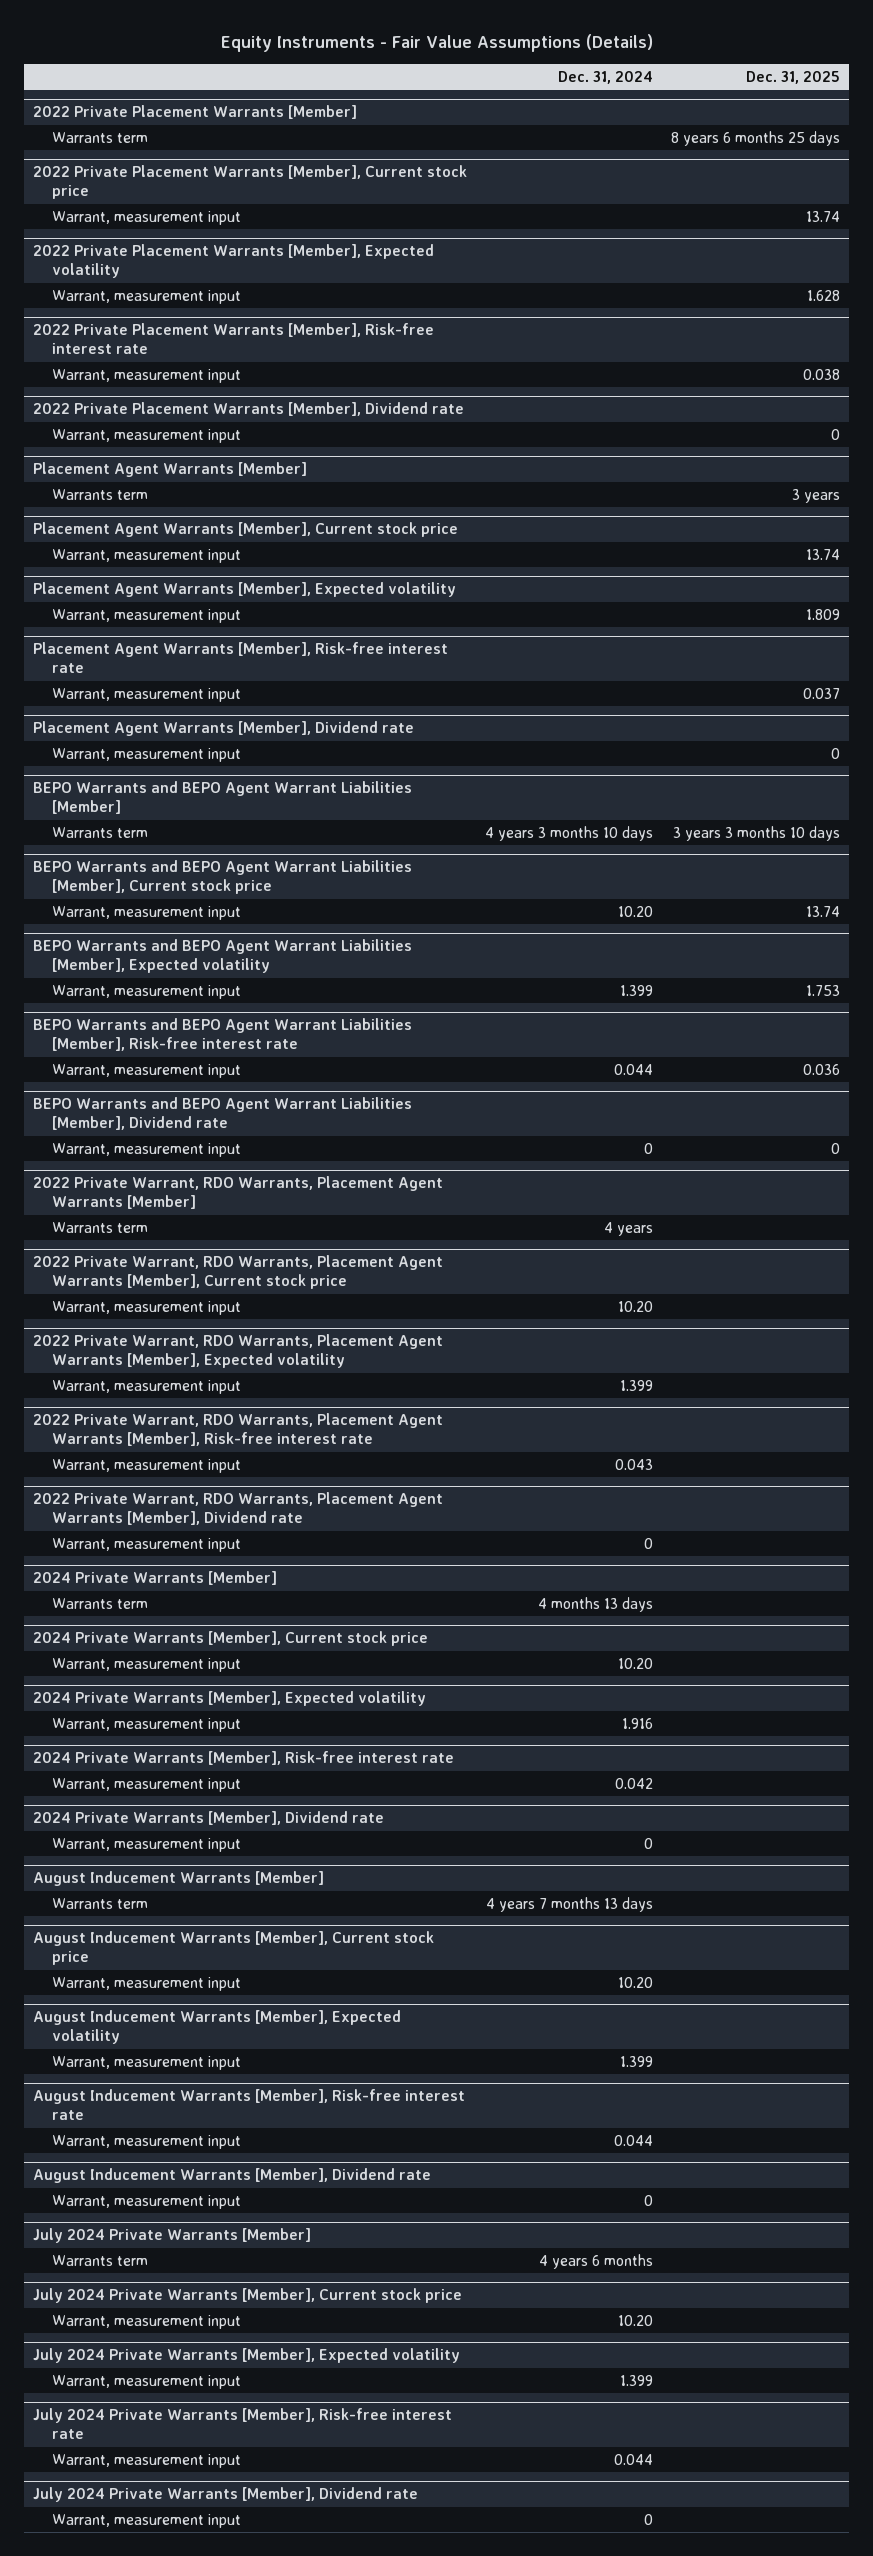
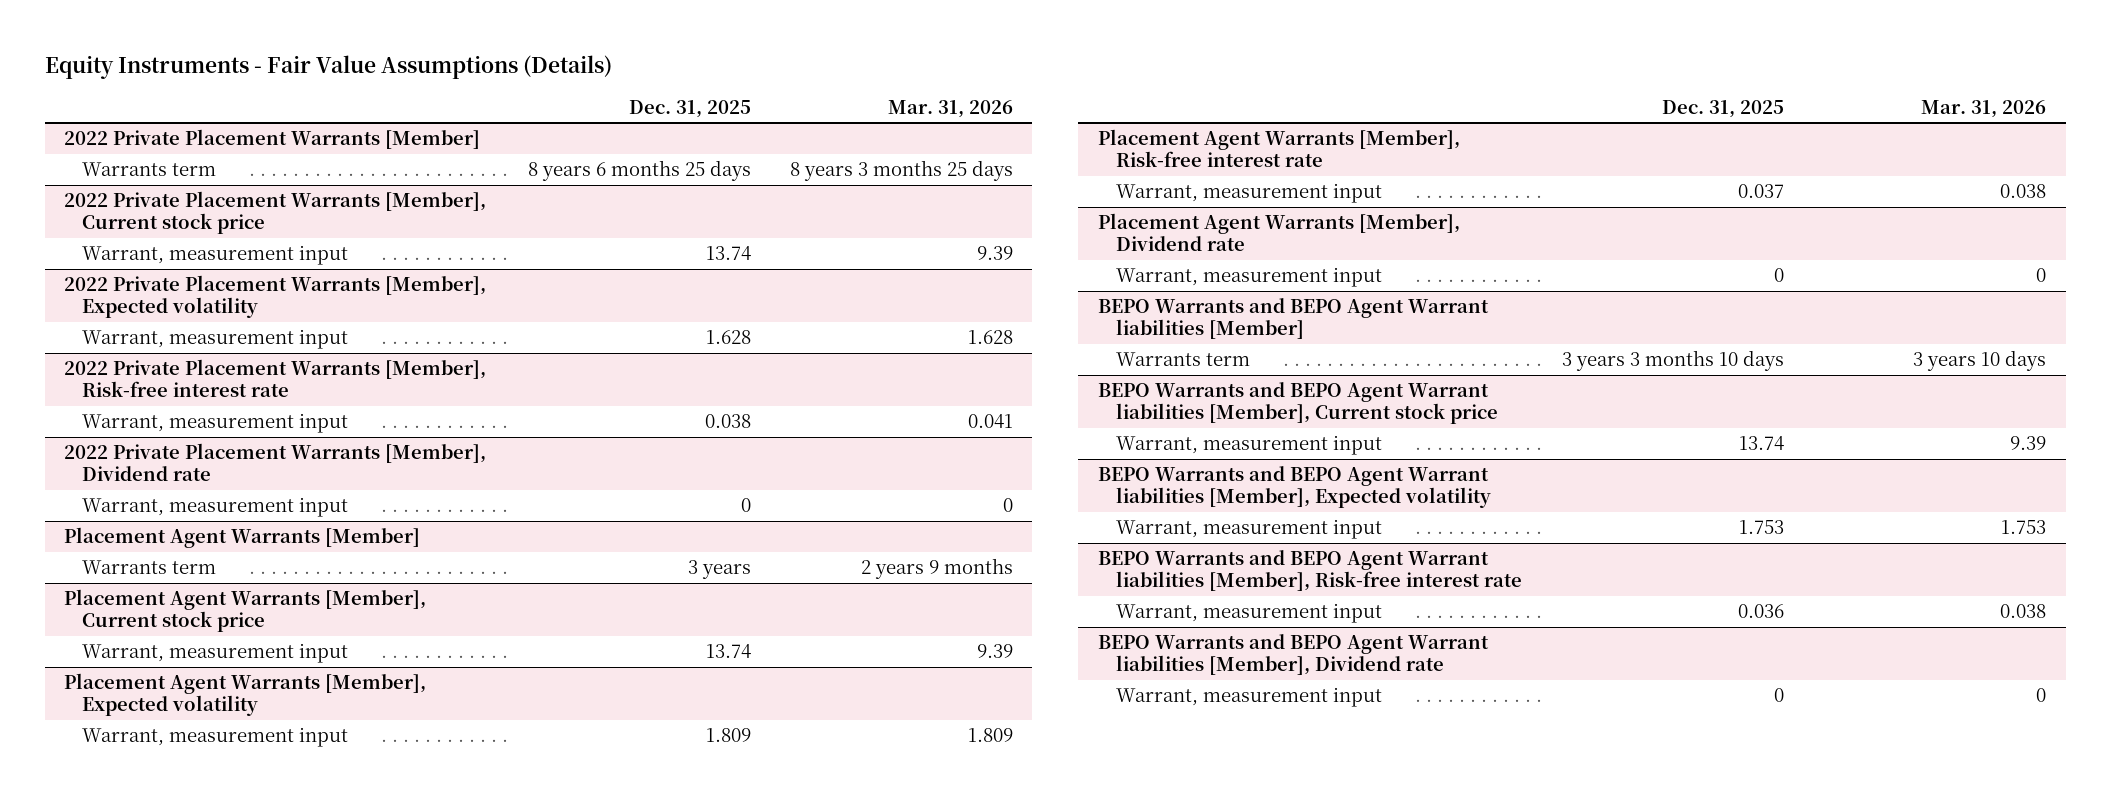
[558,70,654,84] Dec. 31, 2024 -> none
none -> [887,99,1013,118] Mar. 31, 2026
[33,781,413,815] BEPO Warrants and BEPO Agent Warrant Liabilities [Member] -> [1097,298,1489,339] BEPO Warrants and BEPO Agent Warrant liabilities [Member]
[33,860,413,895] BEPO Warrants and BEPO Agent Warrant Liabilities [Member], Current stock price -> [1097,382,1499,424] BEPO Warrants and BEPO Agent Warrant liabilities [Member], Current stock price
[33,939,413,974] BEPO Warrants and BEPO Agent Warrant Liabilities [Member], Expected volatility -> [1097,466,1492,508] BEPO Warrants and BEPO Agent Warrant liabilities [Member], Expected volatility
[33,1018,413,1052] BEPO Warrants and BEPO Agent Warrant Liabilities [Member], Risk-free interest rate -> [1097,550,1523,591] BEPO Warrants and BEPO Agent Warrant liabilities [Member], Risk-free interest rate
[33,1097,413,1131] BEPO Warrants and BEPO Agent Warrant Liabilities [Member], Dividend rate -> [1097,634,1489,675] BEPO Warrants and BEPO Agent Warrant liabilities [Member], Dividend rate
[33,1176,444,1210] 2022 Private Warrant, RDO Warrants, Placement Agent Warrants [Member] -> none
[52,1221,149,1233] Warrants term -> none
[33,1255,444,1290] 2022 Private Warrant, RDO Warrants, Placement Agent Warrants [Member], Current stock price -> none
[52,1300,242,1315] Warrant, measurement input -> none
[33,1334,444,1369] 2022 Private Warrant, RDO Warrants, Placement Agent Warrants [Member], Expected volatility -> none
[52,1379,242,1394] Warrant, measurement input -> none
[33,1413,444,1447] 2022 Private Warrant, RDO Warrants, Placement Agent Warrants [Member], Risk-free interest rate -> none
[52,1458,242,1473] Warrant, measurement input -> none
[33,1492,444,1526] 2022 Private Warrant, RDO Warrants, Placement Agent Warrants [Member], Dividend rate -> none
[52,1537,242,1552] Warrant, measurement input -> none
[33,1571,278,1586] 2024 Private Warrants [Member] -> none
[52,1597,149,1609] Warrants term -> none
[33,1631,429,1647] 2024 Private Warrants [Member], Current stock price -> none
[52,1657,242,1672] Warrant, measurement input -> none
[33,1691,427,1707] 2024 Private Warrants [Member], Expected volatility -> none
[52,1717,242,1732] Warrant, measurement input -> none
[33,1751,455,1766] 2024 Private Warrants [Member], Risk-free interest rate -> none
[52,1777,242,1792] Warrant, measurement input -> none
[33,1811,385,1826] 2024 Private Warrants [Member], Dividend rate -> none
[52,1837,242,1852] Warrant, measurement input -> none
[33,1871,325,1887] August Inducement Warrants [Member] -> none
[52,1897,149,1909] Warrants term -> none
[33,1931,435,1966] August Inducement Warrants [Member], Current stock price -> none
[52,1976,242,1991] Warrant, measurement input -> none
[33,2010,402,2045] August Inducement Warrants [Member], Expected volatility -> none
[52,2055,242,2070] Warrant, measurement input -> none
[33,2089,466,2121] August Inducement Warrants [Member], Risk-free interest rate -> none
[52,2134,242,2149] Warrant, measurement input -> none
[33,2168,432,2184] August Inducement Warrants [Member], Dividend rate -> none
[52,2194,242,2209] Warrant, measurement input -> none
[33,2228,312,2244] July 2024 Private Warrants [Member] -> none
[52,2254,149,2266] Warrants term -> none
[33,2288,463,2304] July 2024 Private Warrants [Member], Current stock price -> none
[52,2314,242,2329] Warrant, measurement input -> none
[33,2348,461,2364] July 2024 Private Warrants [Member], Expected volatility -> none
[52,2374,242,2389] Warrant, measurement input -> none
[33,2408,453,2440] July 2024 Private Warrants [Member], Risk-free interest rate -> none
[52,2453,242,2468] Warrant, measurement input -> none
[33,2487,419,2503] July 2024 Private Warrants [Member], Dividend rate -> none
[52,2513,242,2528] Warrant, measurement input -> none

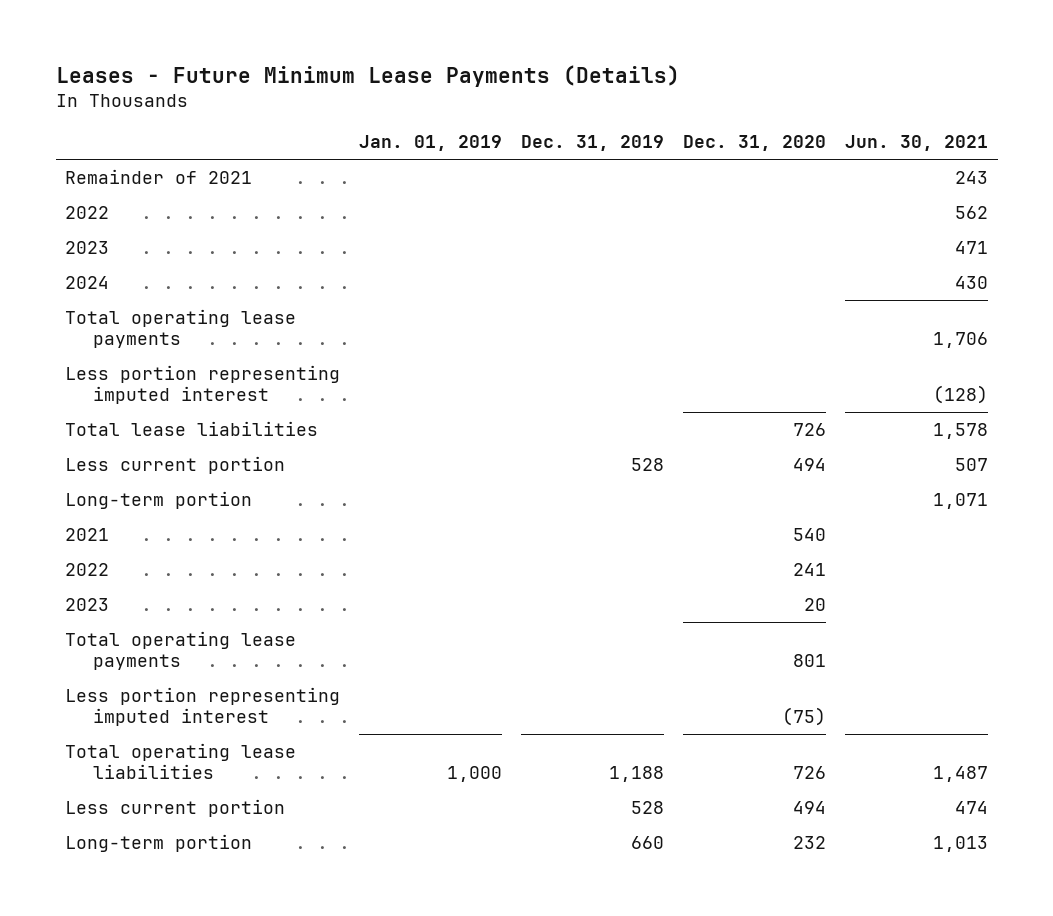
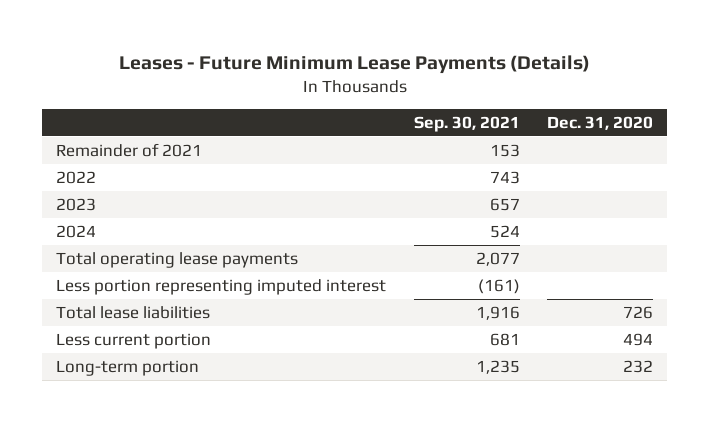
[359,135,503,152] Jan. 01, 2019 -> none
[521,135,665,152] Dec. 31, 2019 -> none
[845,135,989,152] Jun. 30, 2021 -> none
none -> [413,115,520,132] Sep. 30, 2021
[65,490,253,509] Long-term portion -> none
[65,527,110,541] 2021 -> none
[65,562,110,576] 2022 -> none
[65,597,110,611] 2023 -> none
[65,630,297,670] Total operating lease payments -> none
[65,686,341,726] Less portion representing imputed interest -> none
[65,742,297,779] Total operating lease liabilities -> none
[65,798,286,817] Less current portion -> none

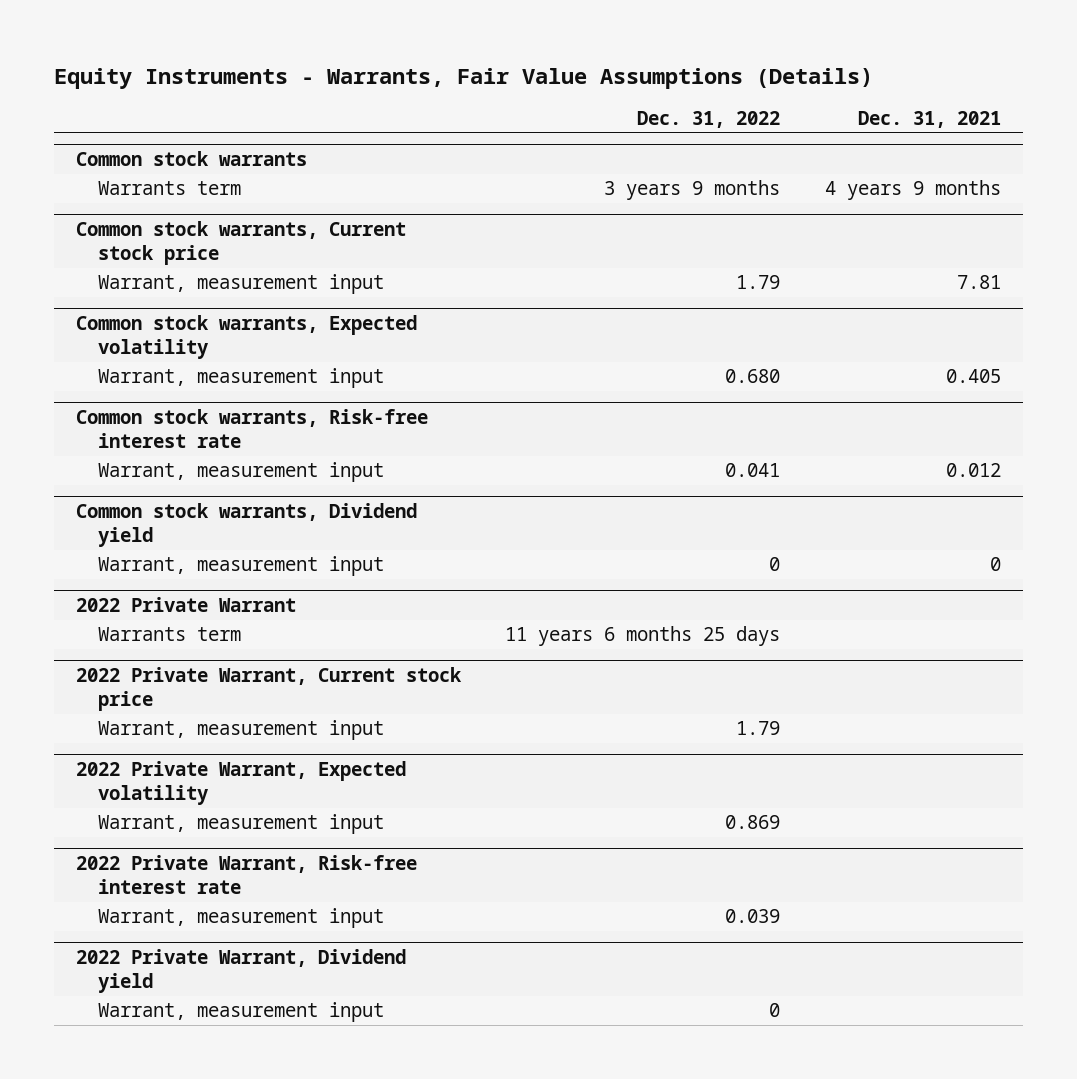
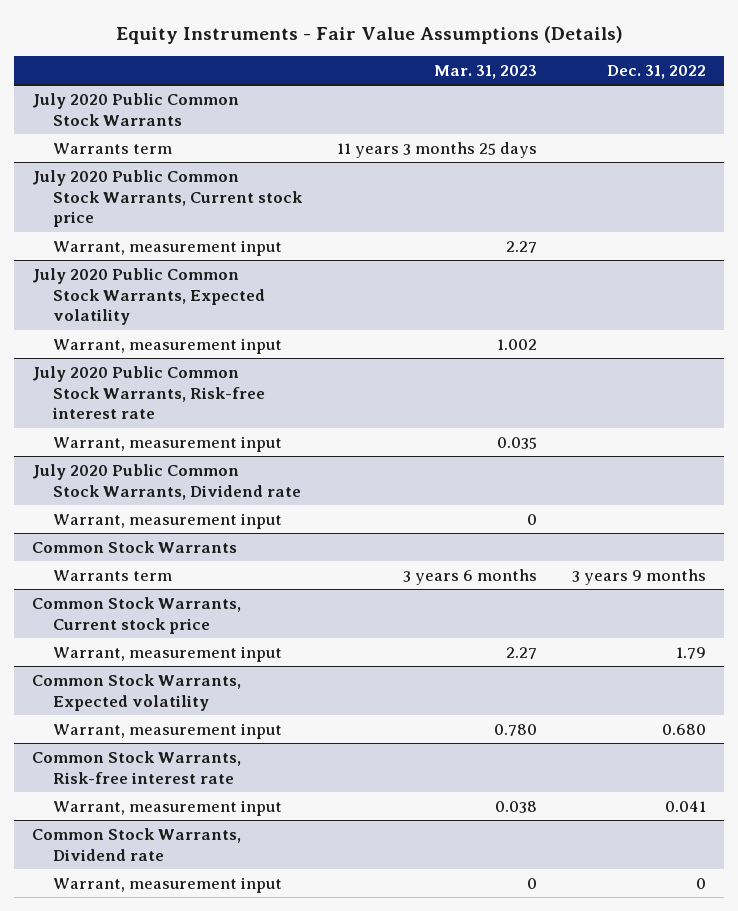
[54,68,874,90] Equity Instruments - Warrants, Fair Value Assumptions (Details) -> [116,25,624,44] Equity Instruments - Fair Value Assumptions (Details)
[857,110,1001,128] Dec. 31, 2021 -> none
none -> [434,64,538,79] Mar. 31, 2023
none -> [31,92,239,126] July 2020 Public Common Stock Warrants
none -> [52,142,172,154] Warrants term
none -> [31,169,303,228] July 2020 Public Common Stock Warrants, Current stock price
none -> [52,239,282,256] Warrant, measurement input
none -> [31,267,265,326] July 2020 Public Common Stock Warrants, Expected volatility
none -> [52,337,282,354] Warrant, measurement input
none -> [31,365,265,420] July 2020 Public Common Stock Warrants, Risk-free interest rate
none -> [52,435,282,452] Warrant, measurement input
none -> [31,463,301,500] July 2020 Public Common Stock Warrants, Dividend rate
none -> [52,512,282,529] Warrant, measurement input
[76,151,308,167] Common stock warrants -> [31,540,237,553] Common Stock Warrants
[76,221,407,266] Common stock warrants, Current stock price -> [31,596,241,634] Common Stock Warrants, Current stock price
[76,315,418,360] Common stock warrants, Expected volatility -> [31,673,241,711] Common Stock Warrants, Expected volatility
[76,409,429,449] Common stock warrants, Risk-free interest rate -> [31,750,241,784] Common Stock Warrants, Risk-free interest rate
[76,503,418,548] Common stock warrants, Dividend yield -> [31,827,241,861] Common Stock Warrants, Dividend rate
[76,597,297,613] 2022 Private Warrant -> none
[98,627,242,642] Warrants term -> none
[76,667,463,712] 2022 Private Warrant, Current stock price -> none
[98,720,385,741] Warrant, measurement input -> none
[76,761,407,806] 2022 Private Warrant, Expected volatility -> none
[98,814,385,835] Warrant, measurement input -> none
[76,855,418,895] 2022 Private Warrant, Risk-free interest rate -> none
[98,908,385,929] Warrant, measurement input -> none
[76,949,407,994] 2022 Private Warrant, Dividend yield -> none
[98,1002,385,1023] Warrant, measurement input -> none

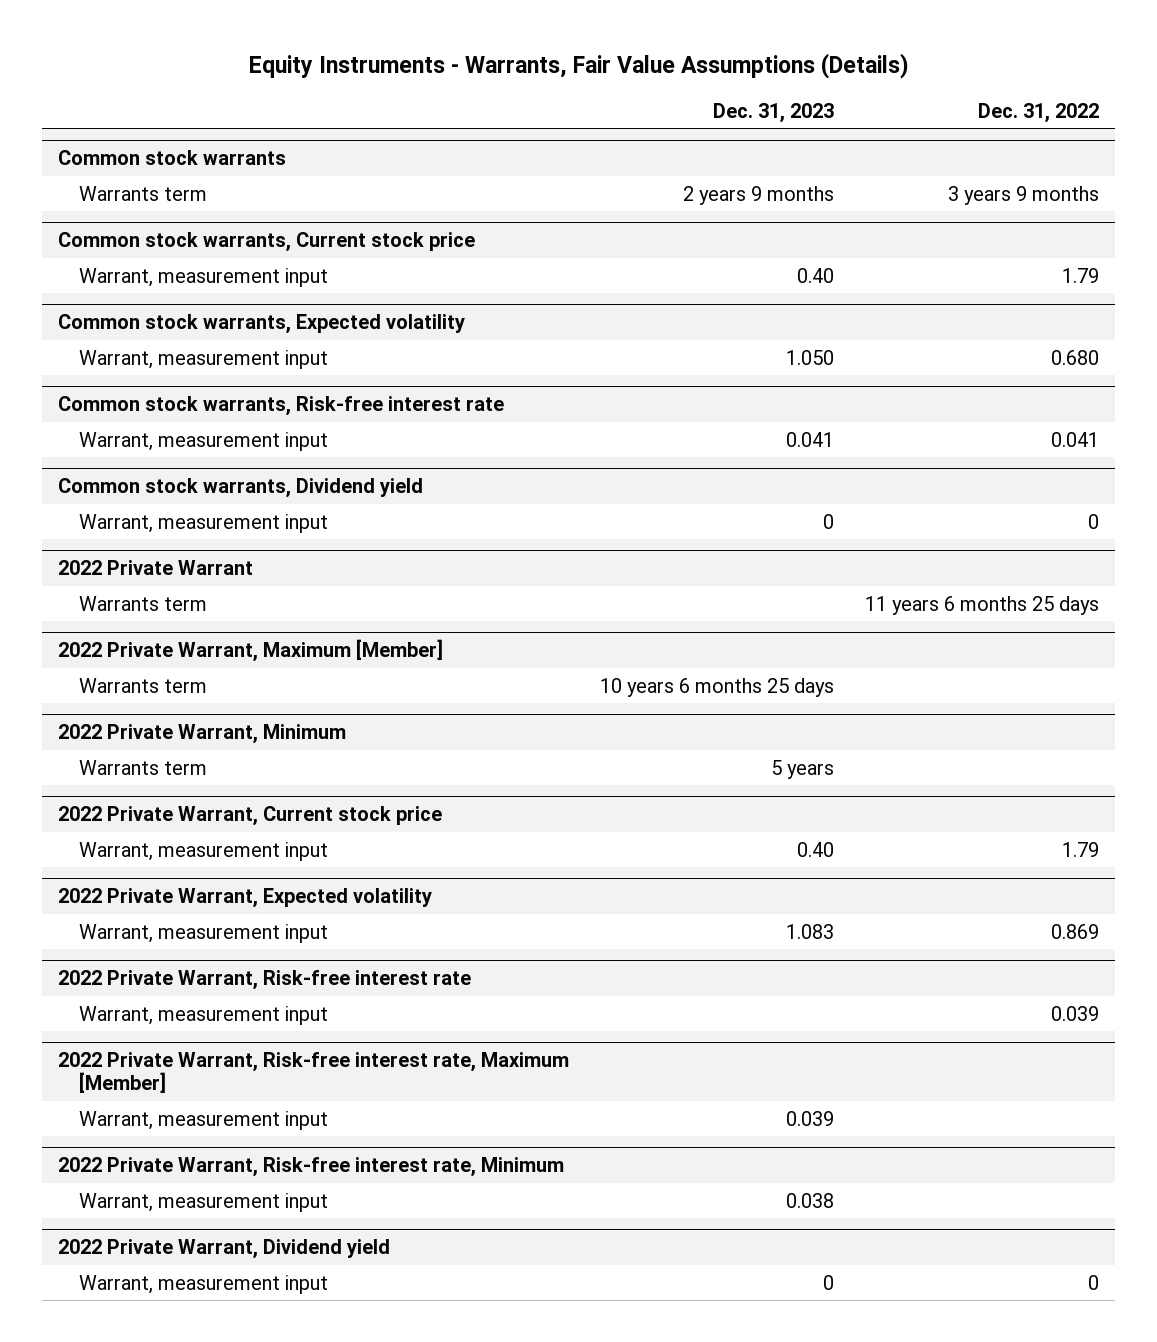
[116,25,624,44] Equity Instruments - Fair Value Assumptions (Details) -> [248,53,909,80] Equity Instruments - Warrants, Fair Value Assumptions (Details)
[434,64,538,79] Mar. 31, 2023 -> none
none -> [713,102,835,123] Dec. 31, 2023
[31,92,239,126] July 2020 Public Common Stock Warrants -> none
[52,142,172,154] Warrants term -> none
[31,169,303,228] July 2020 Public Common Stock Warrants, Current stock price -> none
[52,239,282,256] Warrant, measurement input -> none
[31,267,265,326] July 2020 Public Common Stock Warrants, Expected volatility -> none
[52,337,282,354] Warrant, measurement input -> none
[31,365,265,420] July 2020 Public Common Stock Warrants, Risk-free interest rate -> none
[52,435,282,452] Warrant, measurement input -> none
[31,463,301,500] July 2020 Public Common Stock Warrants, Dividend rate -> none
[52,512,282,529] Warrant, measurement input -> none
[31,540,237,553] Common Stock Warrants -> [57,150,286,166] Common stock warrants
[31,596,241,634] Common Stock Warrants, Current stock price -> [57,232,475,253] Common stock warrants, Current stock price
[31,673,241,711] Common Stock Warrants, Expected volatility -> [57,314,465,335] Common stock warrants, Expected volatility
[31,750,241,784] Common Stock Warrants, Risk-free interest rate -> [57,396,504,417] Common stock warrants, Risk-free interest rate
[31,827,241,861] Common Stock Warrants, Dividend rate -> [57,478,423,499] Common stock warrants, Dividend yield
none -> [57,560,253,576] 2022 Private Warrant
none -> [79,595,208,611] Warrants term
none -> [57,639,443,663] 2022 Private Warrant, Maximum [Member]
none -> [79,677,208,693] Warrants term
none -> [57,724,346,745] 2022 Private Warrant, Minimum
none -> [79,759,208,775] Warrants term
none -> [57,806,442,827] 2022 Private Warrant, Current stock price
none -> [79,841,329,861] Warrant, measurement input
none -> [57,888,432,909] 2022 Private Warrant, Expected volatility
none -> [79,923,329,943] Warrant, measurement input
none -> [57,970,471,991] 2022 Private Warrant, Risk-free interest rate
none -> [79,1005,329,1025] Warrant, measurement input
none -> [57,1052,569,1094] 2022 Private Warrant, Risk-free interest rate, Maximum [Member]
none -> [79,1110,329,1130] Warrant, measurement input
none -> [57,1157,564,1178] 2022 Private Warrant, Risk-free interest rate, Minimum
none -> [79,1192,329,1212] Warrant, measurement input
none -> [57,1239,390,1260] 2022 Private Warrant, Dividend yield
none -> [79,1274,329,1294] Warrant, measurement input

